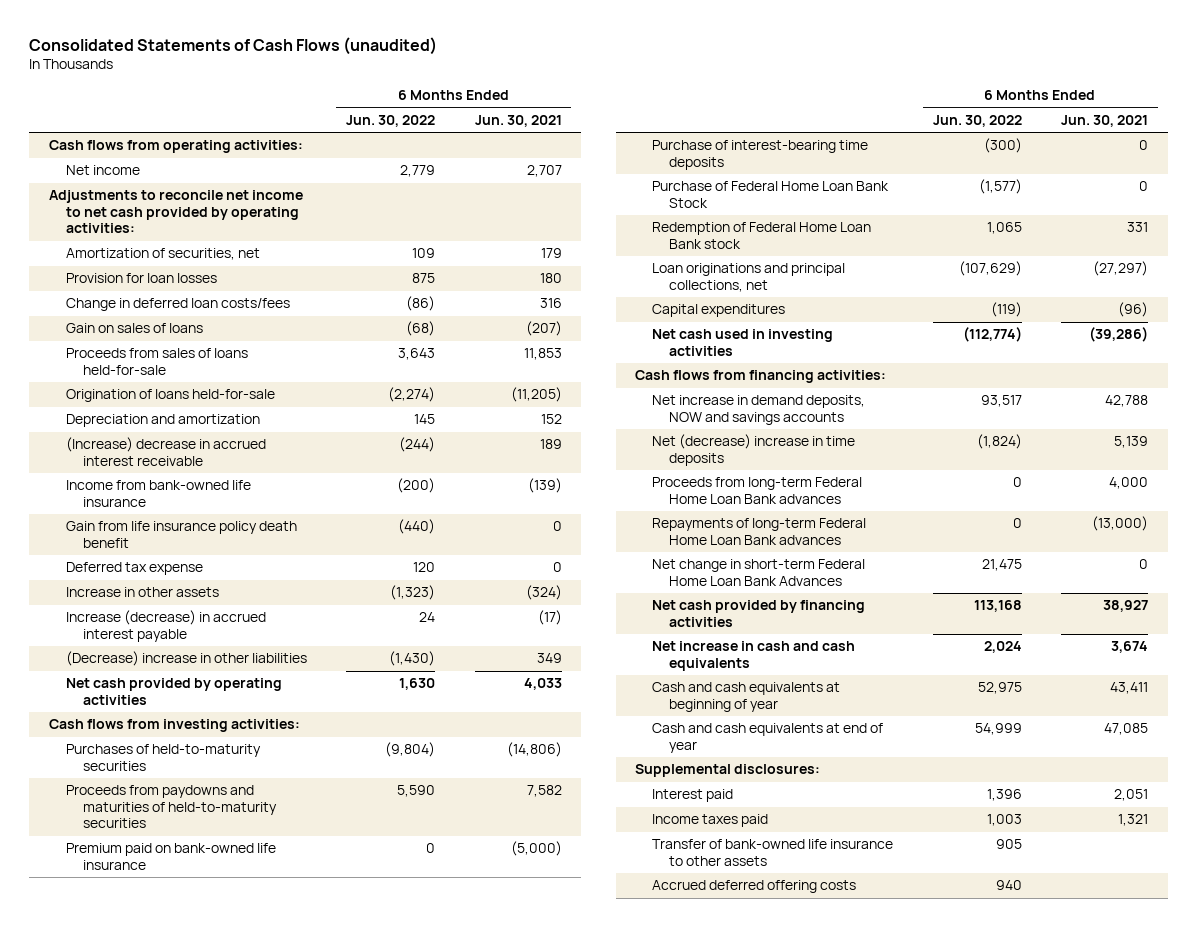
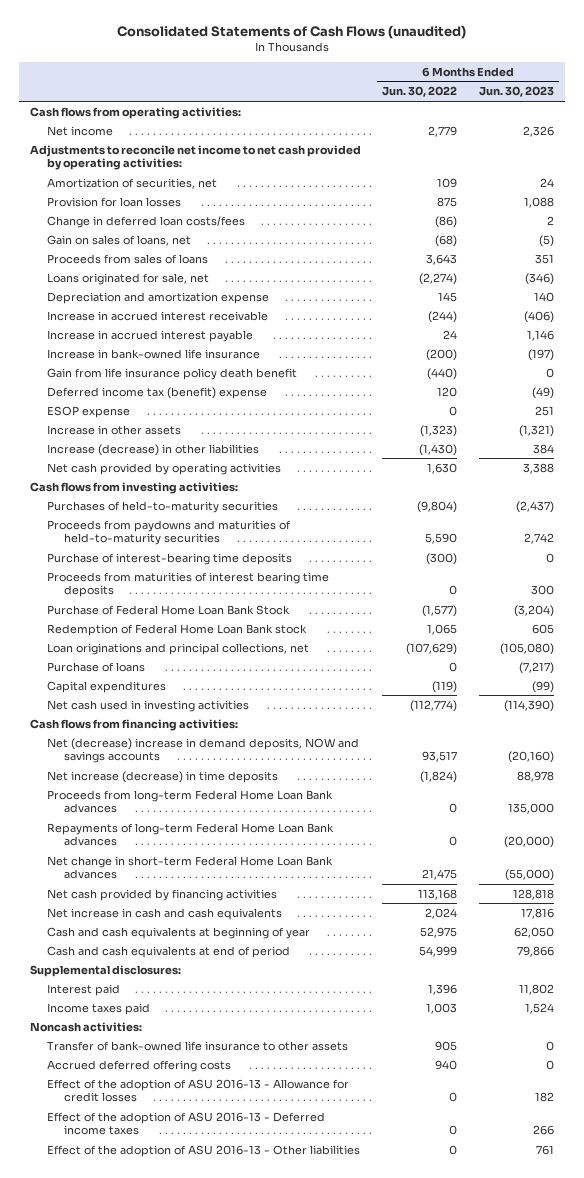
[474,115,562,128] Jun. 30, 2021 -> none
none -> [479,86,555,98] Jun. 30, 2023
[65,323,203,334] Gain on sales of loans -> [46,234,191,246] Gain on sales of loans, net
[65,348,248,375] Proceeds from sales of loans held-for-sale -> [46,253,208,264] Proceeds from sales of loans
[65,389,275,403] Origination of loans held-for-sale -> [46,272,209,285] Loans originated for sale, net
[65,414,260,428] Depreciation and amortization -> [46,291,269,304] Depreciation and amortization expense
[65,437,266,466] (Increase) decrease in accrued interest receivable -> [46,310,268,321] Increase in accrued interest receivable
none -> [46,329,253,342] Increase in accrued interest payable
[65,480,251,507] Income from bank-owned life insurance -> [46,348,260,359] Increase in bank-owned life insurance
[65,562,203,576] Deferred tax expense -> [46,386,267,399] Deferred income tax (benefit) expense
none -> [46,405,130,418] ESOP expense
[65,610,266,642] Increase (decrease) in accrued interest payable -> none
[65,651,307,667] (Decrease) increase in other liabilities -> [46,443,259,456] Increase (decrease) in other liabilities
[65,843,276,870] Premium paid on bank-owned life insurance -> none
none -> [46,571,329,598] Proceeds from maturities of interest bearing time deposits
none -> [46,661,145,672] Purchase of loans
[652,395,866,425] Net increase in demand deposits, NOW and savings accounts -> [46,737,359,764] Net (decrease) increase in demand deposits, NOW and savings accounts
[652,434,856,466] Net (decrease) increase in time deposits -> [46,770,278,783] Net increase (decrease) in time deposits
[652,559,866,586] Net change in short-term Federal Home Loan Bank Advances -> [46,855,333,880] Net change in short-term Federal Home Loan Bank advances
[652,723,884,753] Cash and cash equivalents at end of year -> [46,945,290,958] Cash and cash equivalents at end of period
none -> [29,1021,142,1032] Noncash activities:
none -> [46,1078,349,1103] Effect of the adoption of ASU 2016-13 - Allowance for credit losses
none -> [46,1111,325,1136] Effect of the adoption of ASU 2016-13 - Deferred income taxes
none -> [46,1144,360,1157] Effect of the adoption of ASU 2016-13 - Other liabilities

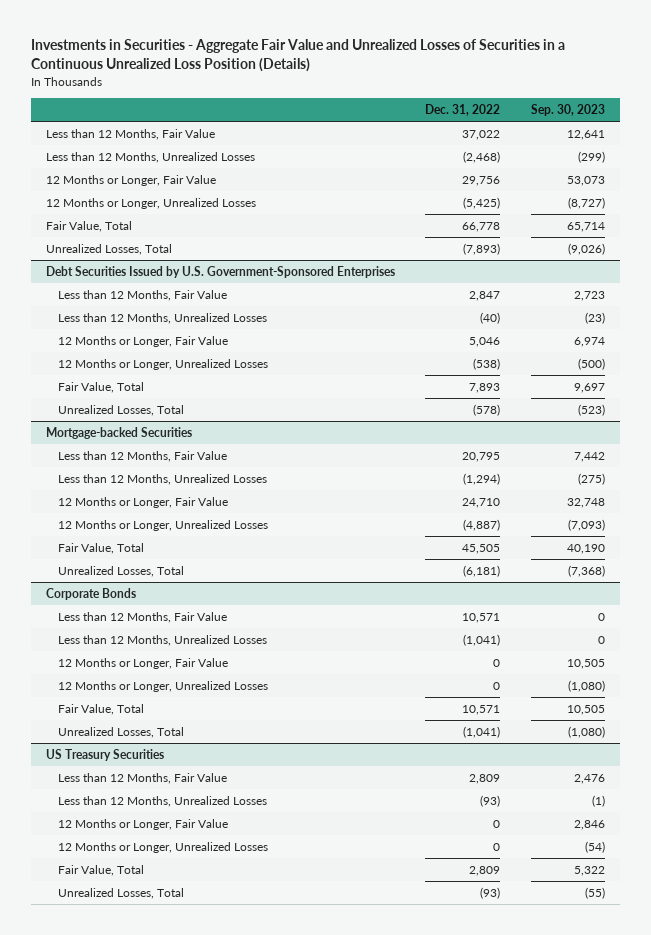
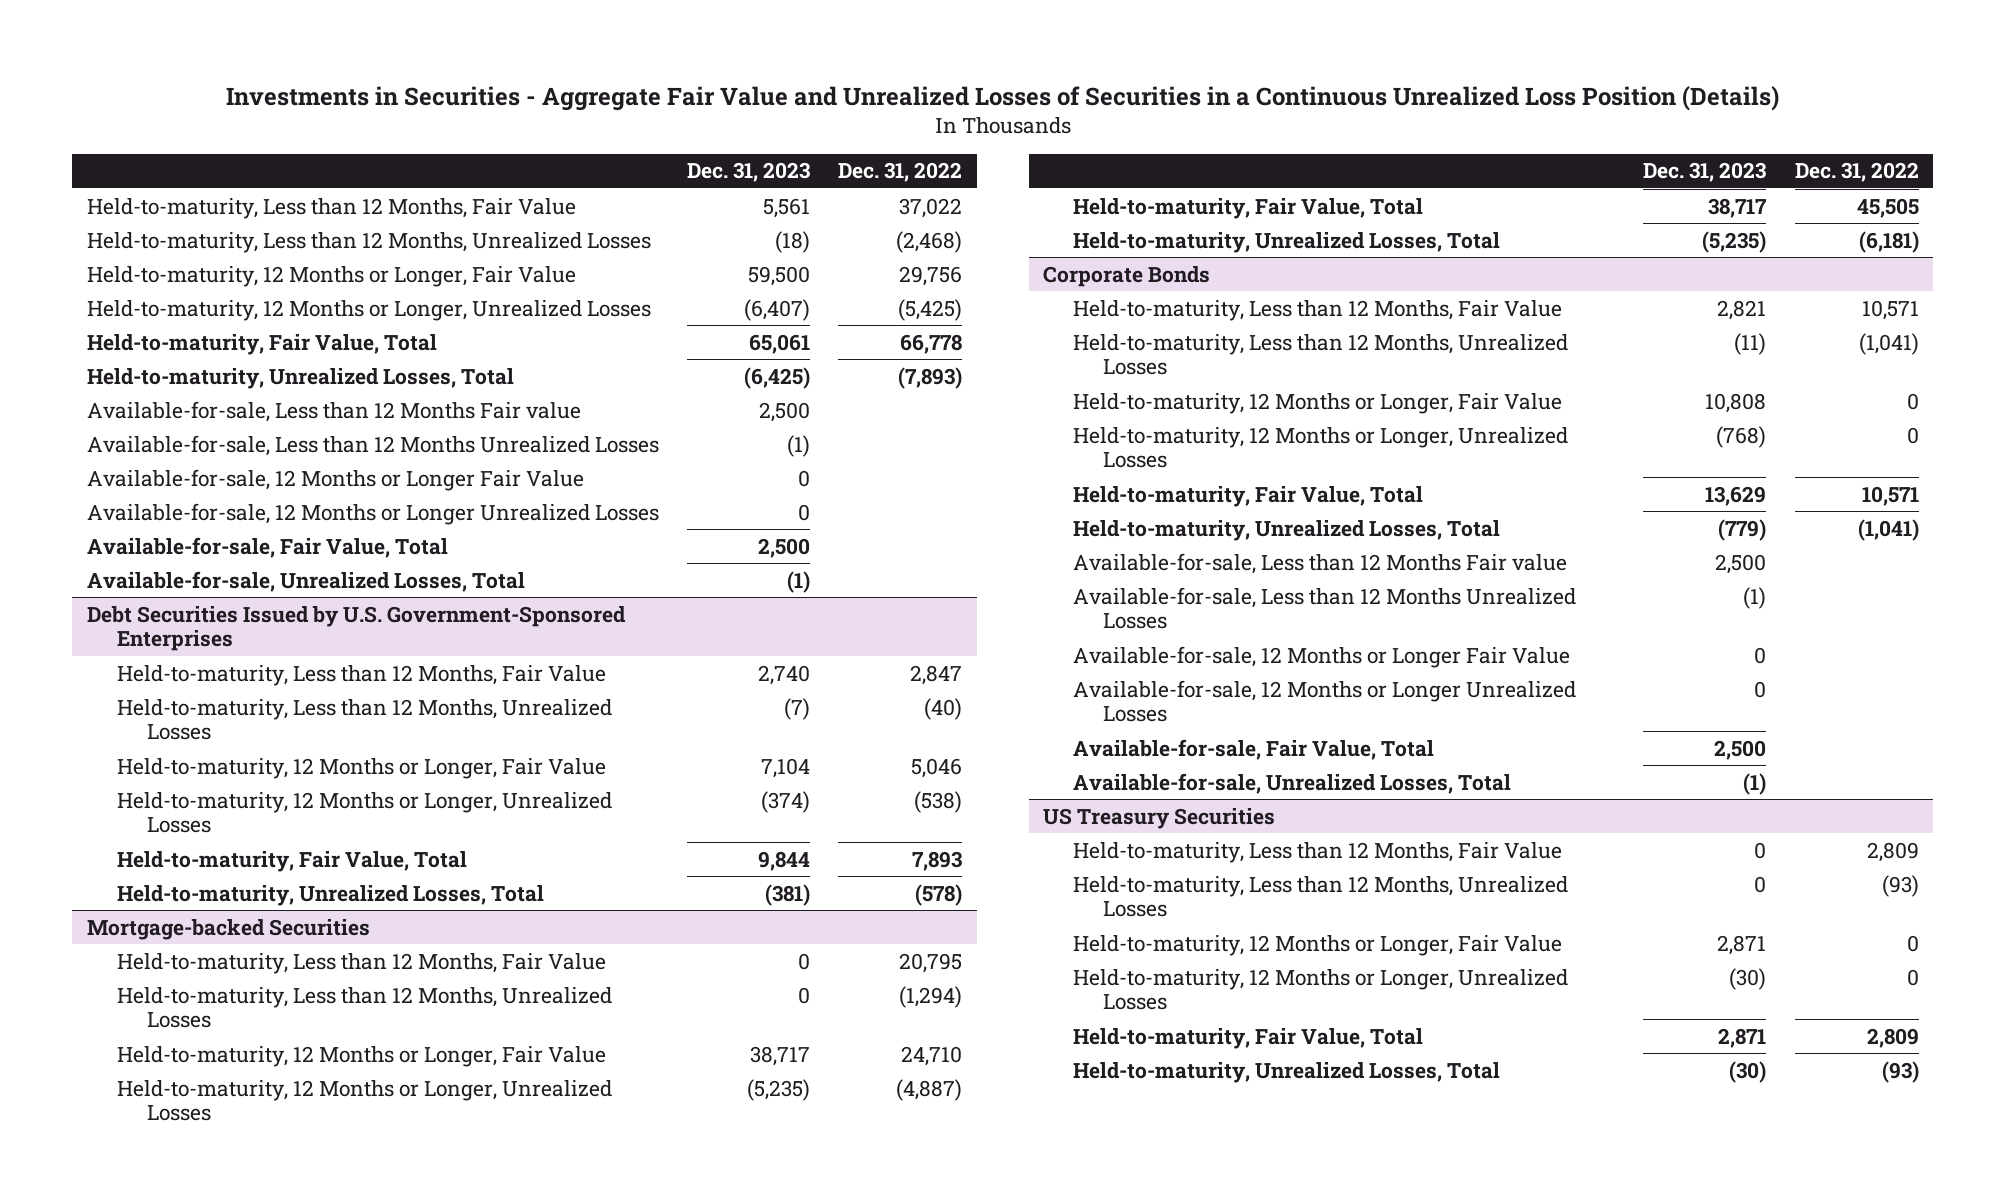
[530,103,605,116] Sep. 30, 2023 -> none
none -> [687,162,811,183] Dec. 31, 2023
[46,129,216,141] Less than 12 Months, Fair Value -> [86,197,576,219] Held-to-maturity, Less than 12 Months, Fair Value
[46,152,256,164] Less than 12 Months, Unrealized Losses -> [86,231,651,253] Held-to-maturity, Less than 12 Months, Unrealized Losses
[46,175,217,187] 12 Months or Longer, Fair Value -> [86,265,576,287] Held-to-maturity, 12 Months or Longer, Fair Value
[46,198,257,210] 12 Months or Longer, Unrealized Losses -> [86,299,651,321] Held-to-maturity, 12 Months or Longer, Unrealized Losses
[46,221,133,233] Fair Value, Total -> [86,333,437,355] Held-to-maturity, Fair Value, Total
[46,244,173,256] Unrealized Losses, Total -> [86,367,514,389] Held-to-maturity, Unrealized Losses, Total
none -> [86,400,581,422] Available-for-sale, Less than 12 Months Fair value
none -> [86,434,659,456] Available-for-sale, Less than 12 Months Unrealized Losses
none -> [86,468,584,491] Available-for-sale, 12 Months or Longer Fair Value
none -> [86,502,659,525] Available-for-sale, 12 Months or Longer Unrealized Losses
none -> [86,536,448,558] Available-for-sale, Fair Value, Total
none -> [86,570,525,592] Available-for-sale, Unrealized Losses, Total
[58,290,228,302] Less than 12 Months, Fair Value -> [116,664,606,686] Held-to-maturity, Less than 12 Months, Fair Value
[58,313,268,325] Less than 12 Months, Unrealized Losses -> [116,698,612,741] Held-to-maturity, Less than 12 Months, Unrealized Losses
[58,336,229,348] 12 Months or Longer, Fair Value -> [116,757,606,779] Held-to-maturity, 12 Months or Longer, Fair Value
[58,359,269,371] 12 Months or Longer, Unrealized Losses -> [116,791,612,834] Held-to-maturity, 12 Months or Longer, Unrealized Losses
[58,382,145,394] Fair Value, Total -> [116,850,467,872] Held-to-maturity, Fair Value, Total
[58,405,185,417] Unrealized Losses, Total -> [116,884,544,906] Held-to-maturity, Unrealized Losses, Total
[58,451,228,463] Less than 12 Months, Fair Value -> [116,952,606,974] Held-to-maturity, Less than 12 Months, Fair Value
[58,474,268,486] Less than 12 Months, Unrealized Losses -> [116,986,612,1029] Held-to-maturity, Less than 12 Months, Unrealized Losses
[58,497,229,509] 12 Months or Longer, Fair Value -> [116,1045,606,1067] Held-to-maturity, 12 Months or Longer, Fair Value
[58,520,269,532] 12 Months or Longer, Unrealized Losses -> [116,1079,612,1122] Held-to-maturity, 12 Months or Longer, Unrealized Losses
[58,543,145,555] Fair Value, Total -> [1073,197,1424,219] Held-to-maturity, Fair Value, Total
[58,566,185,578] Unrealized Losses, Total -> [1073,231,1501,253] Held-to-maturity, Unrealized Losses, Total
[58,612,228,624] Less than 12 Months, Fair Value -> [1073,299,1563,321] Held-to-maturity, Less than 12 Months, Fair Value
[58,635,268,647] Less than 12 Months, Unrealized Losses -> [1073,333,1569,376] Held-to-maturity, Less than 12 Months, Unrealized Losses
[58,658,229,670] 12 Months or Longer, Fair Value -> [1073,392,1563,414] Held-to-maturity, 12 Months or Longer, Fair Value
[58,681,269,693] 12 Months or Longer, Unrealized Losses -> [1073,426,1569,469] Held-to-maturity, 12 Months or Longer, Unrealized Losses
[58,704,145,716] Fair Value, Total -> [1073,485,1424,507] Held-to-maturity, Fair Value, Total
[58,727,185,739] Unrealized Losses, Total -> [1073,519,1501,541] Held-to-maturity, Unrealized Losses, Total
none -> [1073,552,1568,574] Available-for-sale, Less than 12 Months Fair value
none -> [1073,586,1577,630] Available-for-sale, Less than 12 Months Unrealized Losses
none -> [1073,645,1571,668] Available-for-sale, 12 Months or Longer Fair Value
none -> [1073,679,1577,723] Available-for-sale, 12 Months or Longer Unrealized Losses
none -> [1073,738,1435,760] Available-for-sale, Fair Value, Total
none -> [1073,772,1512,794] Available-for-sale, Unrealized Losses, Total
[58,773,228,785] Less than 12 Months, Fair Value -> [1073,841,1563,863] Held-to-maturity, Less than 12 Months, Fair Value
[58,796,268,808] Less than 12 Months, Unrealized Losses -> [1073,875,1569,918] Held-to-maturity, Less than 12 Months, Unrealized Losses
[58,819,229,831] 12 Months or Longer, Fair Value -> [1073,934,1563,956] Held-to-maturity, 12 Months or Longer, Fair Value
[58,842,269,854] 12 Months or Longer, Unrealized Losses -> [1073,968,1569,1011] Held-to-maturity, 12 Months or Longer, Unrealized Losses
[58,865,145,877] Fair Value, Total -> [1073,1027,1424,1049] Held-to-maturity, Fair Value, Total
[58,888,185,900] Unrealized Losses, Total -> [1073,1061,1501,1083] Held-to-maturity, Unrealized Losses, Total

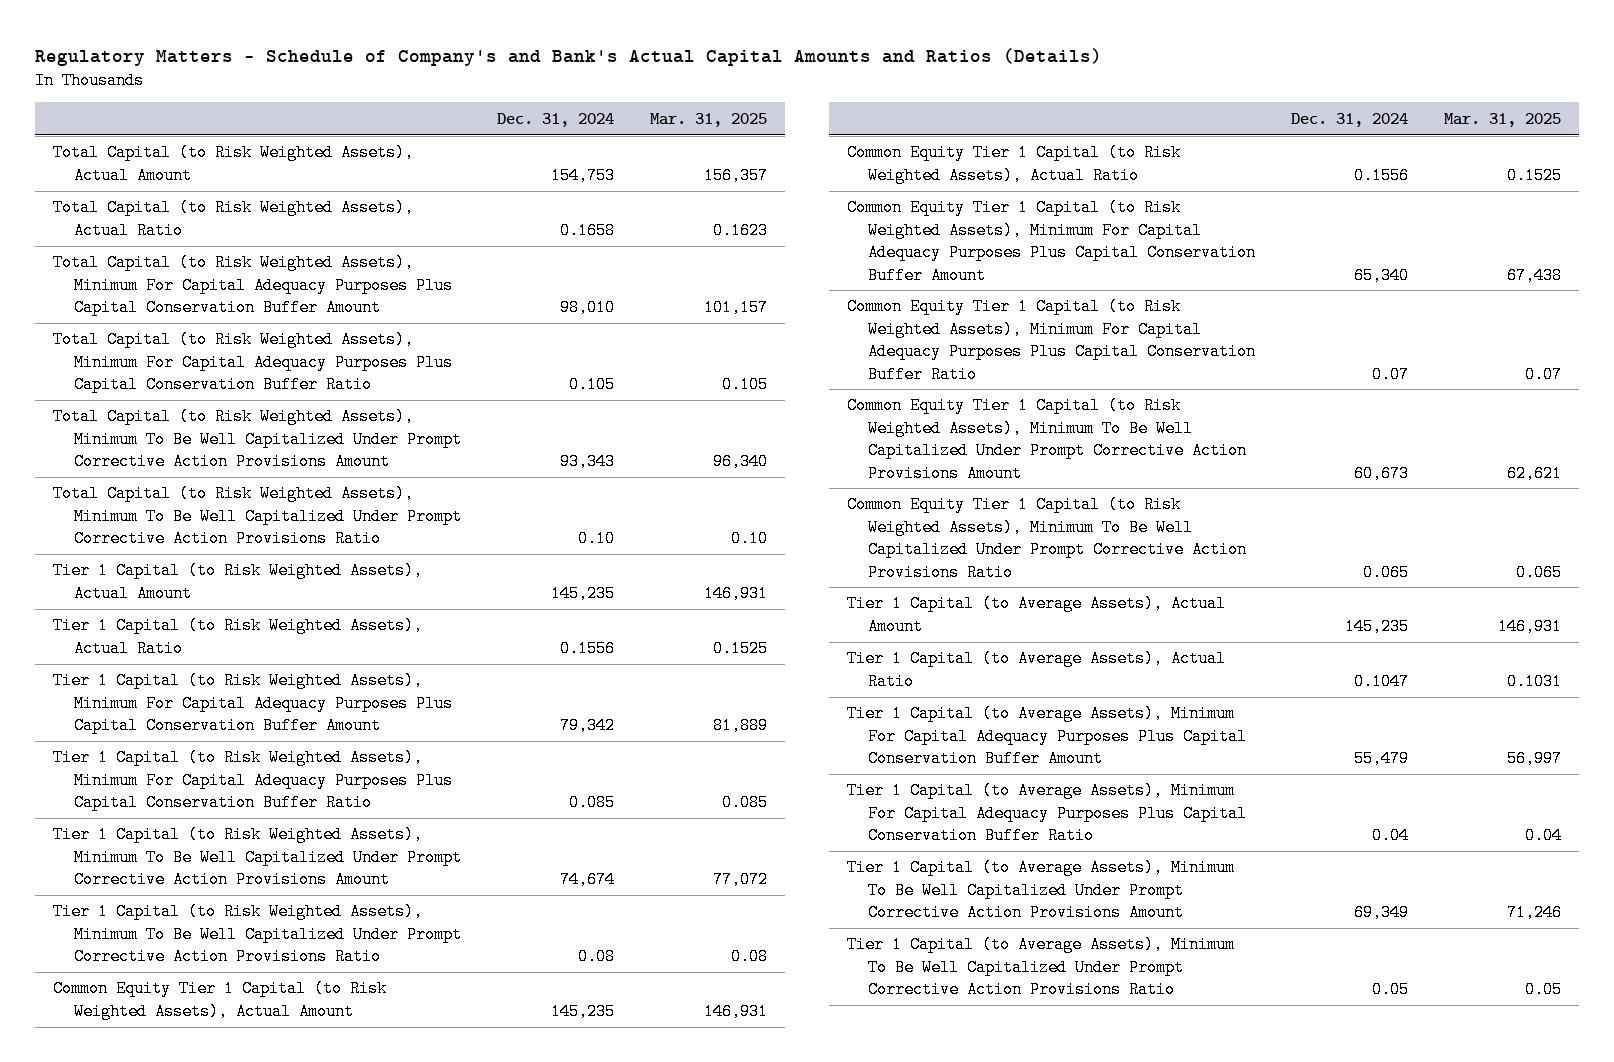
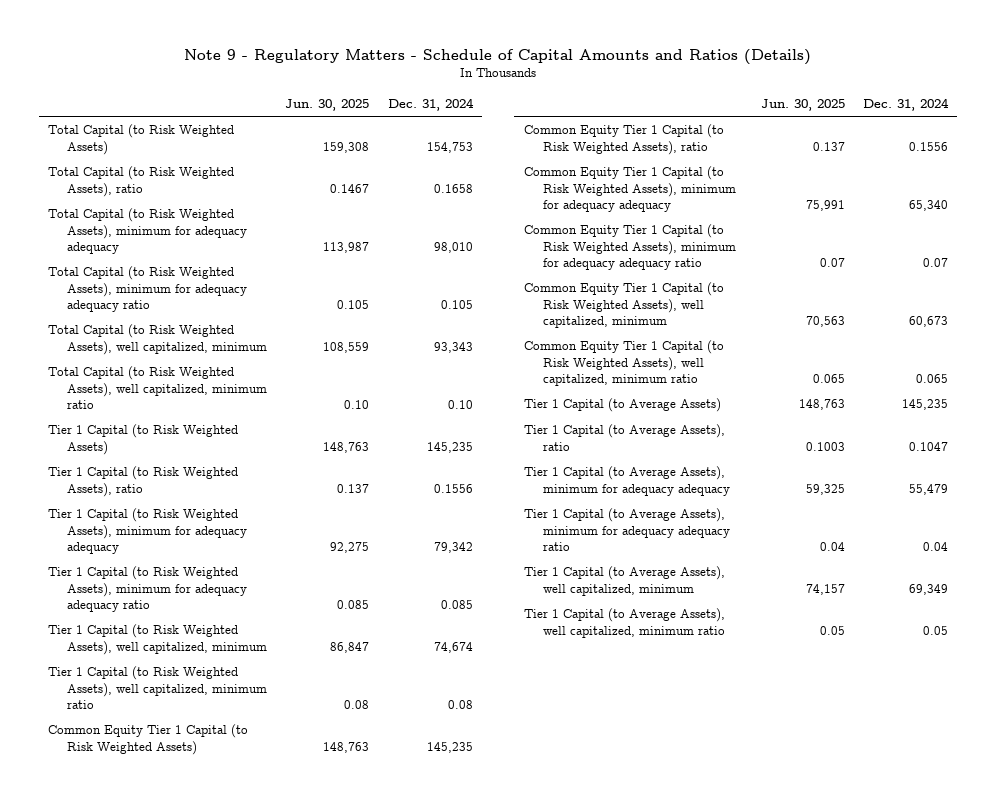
[34,47,1102,66] Regulatory Matters - Schedule of Company's and Bank's Actual Capital Amounts and Ratios (Details) -> [184,48,812,65] Note 9 - Regulatory Matters - Schedule of Capital Amounts and Ratios (Details)
[650,112,768,127] Mar. 31, 2025 -> none
none -> [285,98,370,111] Jun. 30, 2025
[52,144,414,184] Total Capital (to Risk Weighted Assets), Actual Amount -> [48,124,235,155] Total Capital (to Risk Weighted Assets)
[52,199,414,239] Total Capital (to Risk Weighted Assets), Actual Ratio -> [48,166,235,197] Total Capital (to Risk Weighted Assets), ratio
[52,254,454,317] Total Capital (to Risk Weighted Assets), Minimum For Capital Adequacy Purposes Plus Capital Conservation Buffer Amount -> [48,208,248,254] Total Capital (to Risk Weighted Assets), minimum for adequacy adequacy
[52,331,454,394] Total Capital (to Risk Weighted Assets), Minimum For Capital Adequacy Purposes Plus Capital Conservation Buffer Ratio -> [48,266,248,312] Total Capital (to Risk Weighted Assets), minimum for adequacy adequacy ratio
[52,408,463,471] Total Capital (to Risk Weighted Assets), Minimum To Be Well Capitalized Under Prompt Corrective Action Provisions Amount -> [48,324,268,355] Total Capital (to Risk Weighted Assets), well capitalized, minimum
[52,485,463,548] Total Capital (to Risk Weighted Assets), Minimum To Be Well Capitalized Under Prompt Corrective Action Provisions Ratio -> [48,366,268,409] Total Capital (to Risk Weighted Assets), well capitalized, minimum ratio
[52,562,423,602] Tier 1 Capital (to Risk Weighted Assets), Actual Amount -> [48,424,239,455] Tier 1 Capital (to Risk Weighted Assets)
[52,617,423,657] Tier 1 Capital (to Risk Weighted Assets), Actual Ratio -> [48,466,239,497] Tier 1 Capital (to Risk Weighted Assets), ratio
[52,672,454,735] Tier 1 Capital (to Risk Weighted Assets), Minimum For Capital Adequacy Purposes Plus Capital Conservation Buffer Amount -> [48,508,248,554] Tier 1 Capital (to Risk Weighted Assets), minimum for adequacy adequacy
[52,749,454,812] Tier 1 Capital (to Risk Weighted Assets), Minimum For Capital Adequacy Purposes Plus Capital Conservation Buffer Ratio -> [48,566,248,612] Tier 1 Capital (to Risk Weighted Assets), minimum for adequacy adequacy ratio
[52,826,463,889] Tier 1 Capital (to Risk Weighted Assets), Minimum To Be Well Capitalized Under Prompt Corrective Action Provisions Amount -> [48,624,268,655] Tier 1 Capital (to Risk Weighted Assets), well capitalized, minimum
[52,903,463,966] Tier 1 Capital (to Risk Weighted Assets), Minimum To Be Well Capitalized Under Prompt Corrective Action Provisions Ratio -> [48,666,268,709] Tier 1 Capital (to Risk Weighted Assets), well capitalized, minimum ratio
[52,980,387,1020] Common Equity Tier 1 Capital (to Risk Weighted Assets), Actual Amount -> [48,724,249,755] Common Equity Tier 1 Capital (to Risk Weighted Assets)
[846,144,1181,184] Common Equity Tier 1 Capital (to Risk Weighted Assets), Actual Ratio -> [523,124,724,155] Common Equity Tier 1 Capital (to Risk Weighted Assets), ratio
[846,199,1257,284] Common Equity Tier 1 Capital (to Risk Weighted Assets), Minimum For Capital Adequacy Purposes Plus Capital Conservation Buffer Amount -> [523,166,736,212] Common Equity Tier 1 Capital (to Risk Weighted Assets), minimum for adequacy adequacy
[846,298,1257,383] Common Equity Tier 1 Capital (to Risk Weighted Assets), Minimum For Capital Adequacy Purposes Plus Capital Conservation Buffer Ratio -> [523,224,736,270] Common Equity Tier 1 Capital (to Risk Weighted Assets), minimum for adequacy adequacy ratio
[846,397,1248,482] Common Equity Tier 1 Capital (to Risk Weighted Assets), Minimum To Be Well Capitalized Under Prompt Corrective Action Provisions Amount -> [523,282,724,328] Common Equity Tier 1 Capital (to Risk Weighted Assets), well capitalized, minimum
[846,496,1248,581] Common Equity Tier 1 Capital (to Risk Weighted Assets), Minimum To Be Well Capitalized Under Prompt Corrective Action Provisions Ratio -> [523,340,724,386] Common Equity Tier 1 Capital (to Risk Weighted Assets), well capitalized, minimum ratio
[846,595,1226,635] Tier 1 Capital (to Average Assets), Actual Amount -> [523,398,721,413] Tier 1 Capital (to Average Assets)
[846,650,1226,690] Tier 1 Capital (to Average Assets), Actual Ratio -> [523,424,725,451] Tier 1 Capital (to Average Assets), ratio
[846,705,1248,768] Tier 1 Capital (to Average Assets), Minimum For Capital Adequacy Purposes Plus Capital Conservation Buffer Amount -> [523,466,730,496] Tier 1 Capital (to Average Assets), minimum for adequacy adequacy
[846,782,1248,845] Tier 1 Capital (to Average Assets), Minimum For Capital Adequacy Purposes Plus Capital Conservation Buffer Ratio -> [523,508,730,551] Tier 1 Capital (to Average Assets), minimum for adequacy adequacy ratio
[846,859,1235,922] Tier 1 Capital (to Average Assets), Minimum To Be Well Capitalized Under Prompt Corrective Action Provisions Amount -> [523,566,725,596] Tier 1 Capital (to Average Assets), well capitalized, minimum
[846,936,1235,999] Tier 1 Capital (to Average Assets), Minimum To Be Well Capitalized Under Prompt Corrective Action Provisions Ratio -> [523,608,725,638] Tier 1 Capital (to Average Assets), well capitalized, minimum ratio

